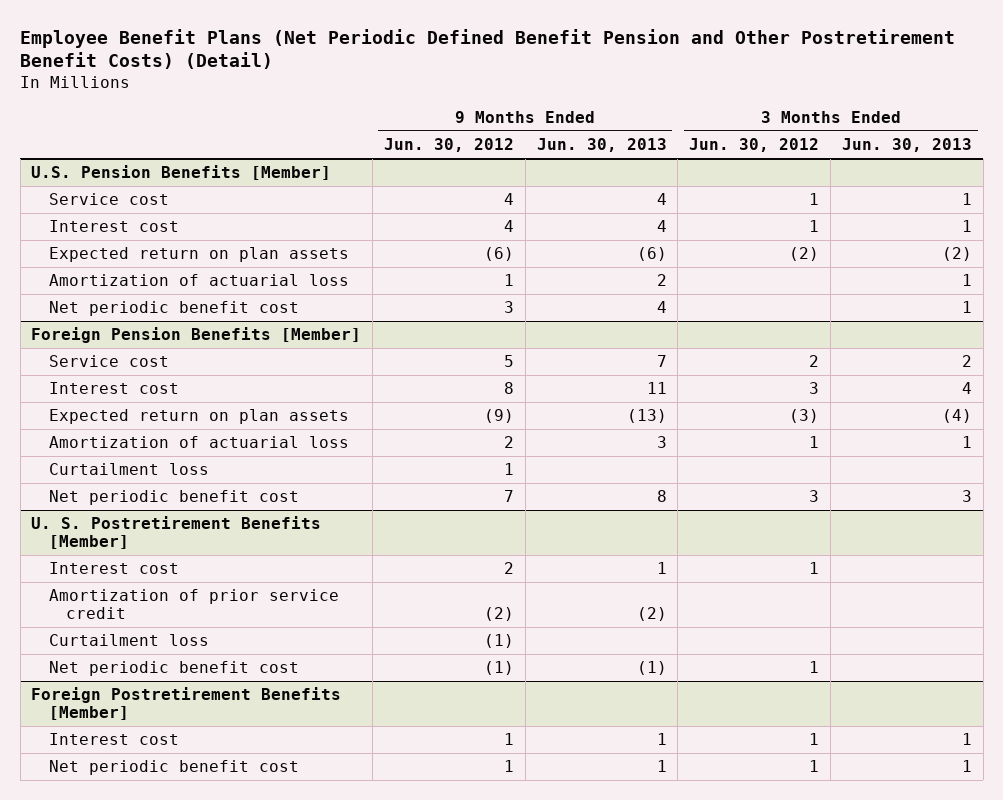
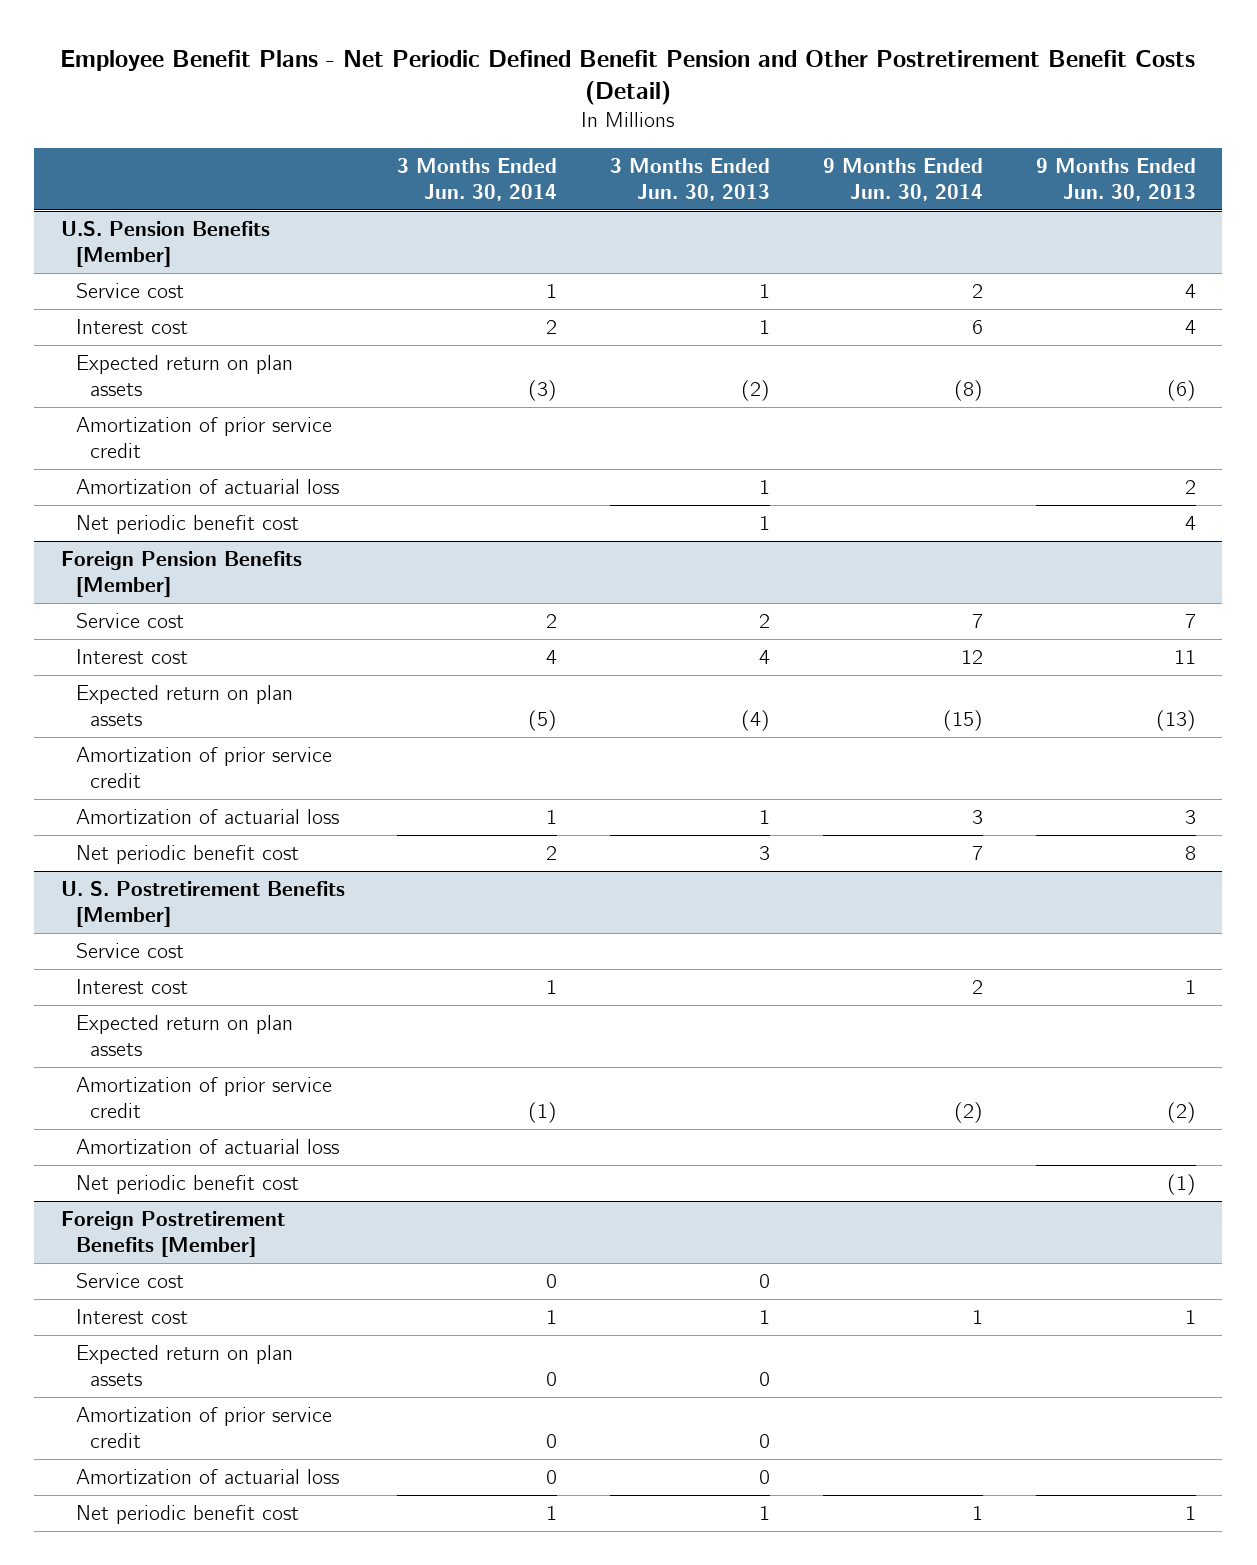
[20,28,956,70] Employee Benefit Plans (Net Periodic Defined Benefit Pension and Other Postretirement Benefit Costs) (Detail) -> [60,49,1196,106] Employee Benefit Plans - Net Periodic Defined Benefit Pension and Other Postretirement Benefit Costs (Detail)
[384,137,515,152] Jun. 30, 2012 -> none
[689,137,820,152] Jun. 30, 2012 -> none
none -> [397,158,558,201] 3 Months Ended Jun. 30, 2014
none -> [823,158,984,201] 9 Months Ended Jun. 30, 2014
none -> [75,417,332,458] Amortization of prior service credit
none -> [75,747,332,788] Amortization of prior service credit
[48,463,209,476] Curtailment loss -> none
none -> [75,943,184,959] Service cost
none -> [75,1015,293,1056] Expected return on plan assets
[48,634,209,647] Curtailment loss -> none
none -> [75,1139,339,1155] Amortization of actuarial loss
none -> [75,1273,184,1289] Service cost
none -> [75,1345,293,1386] Expected return on plan assets
none -> [75,1407,332,1448] Amortization of prior service credit
none -> [75,1469,339,1485] Amortization of actuarial loss

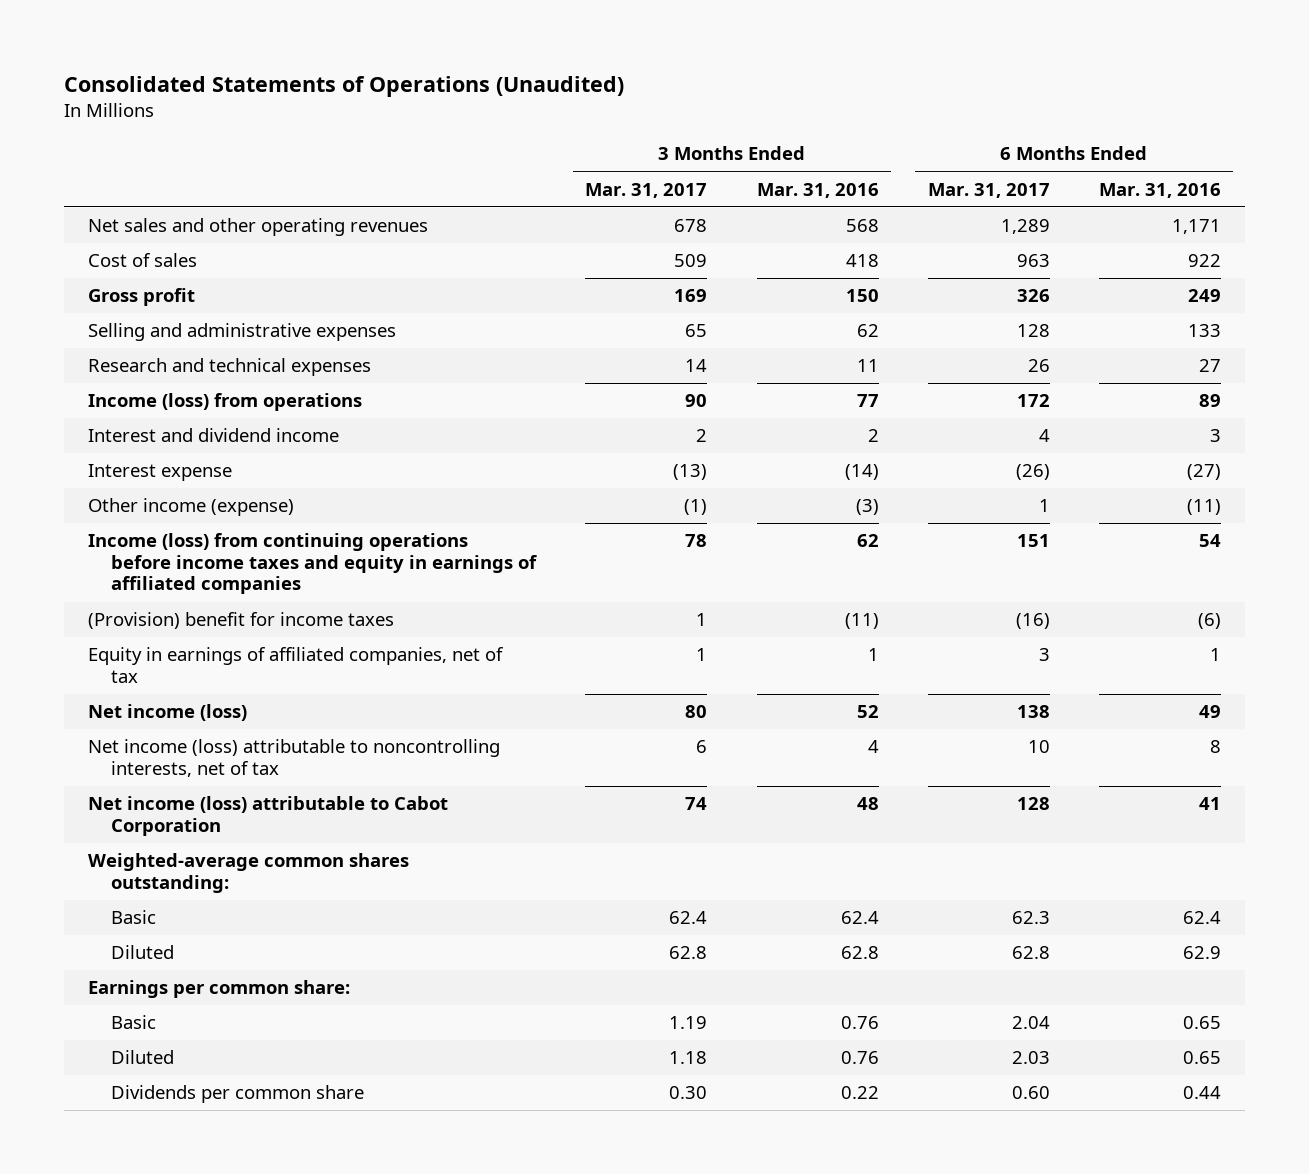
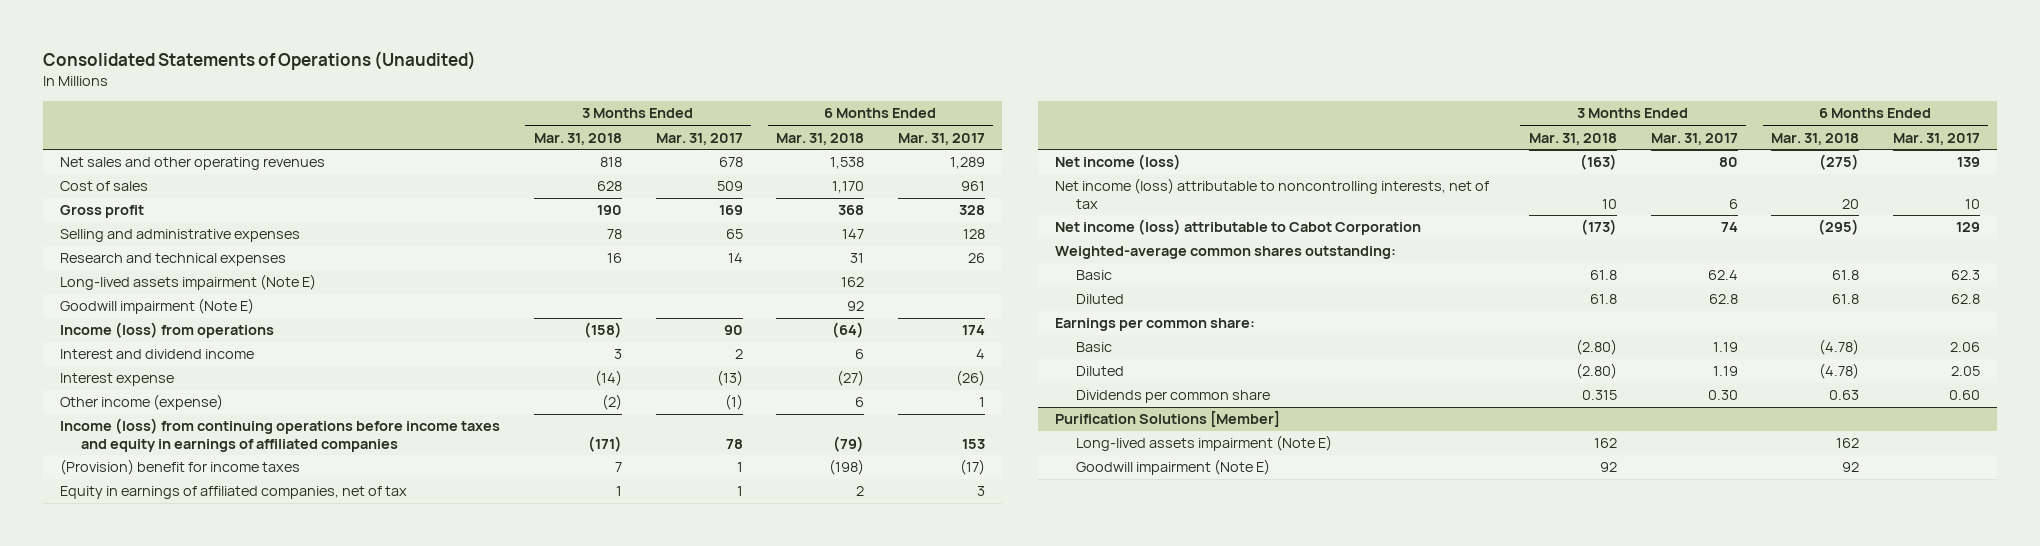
[756,182,879,198] Mar. 31, 2016 -> none
[1098,182,1221,198] Mar. 31, 2016 -> none
none -> [533,132,622,145] Mar. 31, 2018
none -> [776,132,865,145] Mar. 31, 2018
[1016,254,1050,268] 963 -> [960,181,985,192] 961
[1016,289,1050,303] 326 -> [958,205,985,216] 328
none -> [60,274,317,291] Long-lived assets impairment (Note E)
none -> [60,298,255,315] Goodwill impairment (Note E)
[1016,394,1050,408] 172 -> [961,325,985,336] 174
[1016,534,1050,548] 151 -> [961,438,985,449] 153
[1015,613,1050,630] (16) -> [959,459,985,476] (17)
[1016,705,1050,719] 138 -> [1956,157,1980,168] 139
[1016,797,1050,811] 128 -> [1955,222,1980,233] 129
[1011,1016,1050,1030] 2.04 -> [1949,342,1980,353] 2.06
[669,1051,708,1065] 1.18 -> [1712,366,1738,377] 1.19
[1011,1051,1050,1065] 2.03 -> [1950,366,1980,377] 2.05
none -> [1055,411,1281,428] Purification Solutions [Member]
none -> [1076,435,1333,452] Long-lived assets impairment (Note E)
none -> [1076,459,1271,476] Goodwill impairment (Note E)

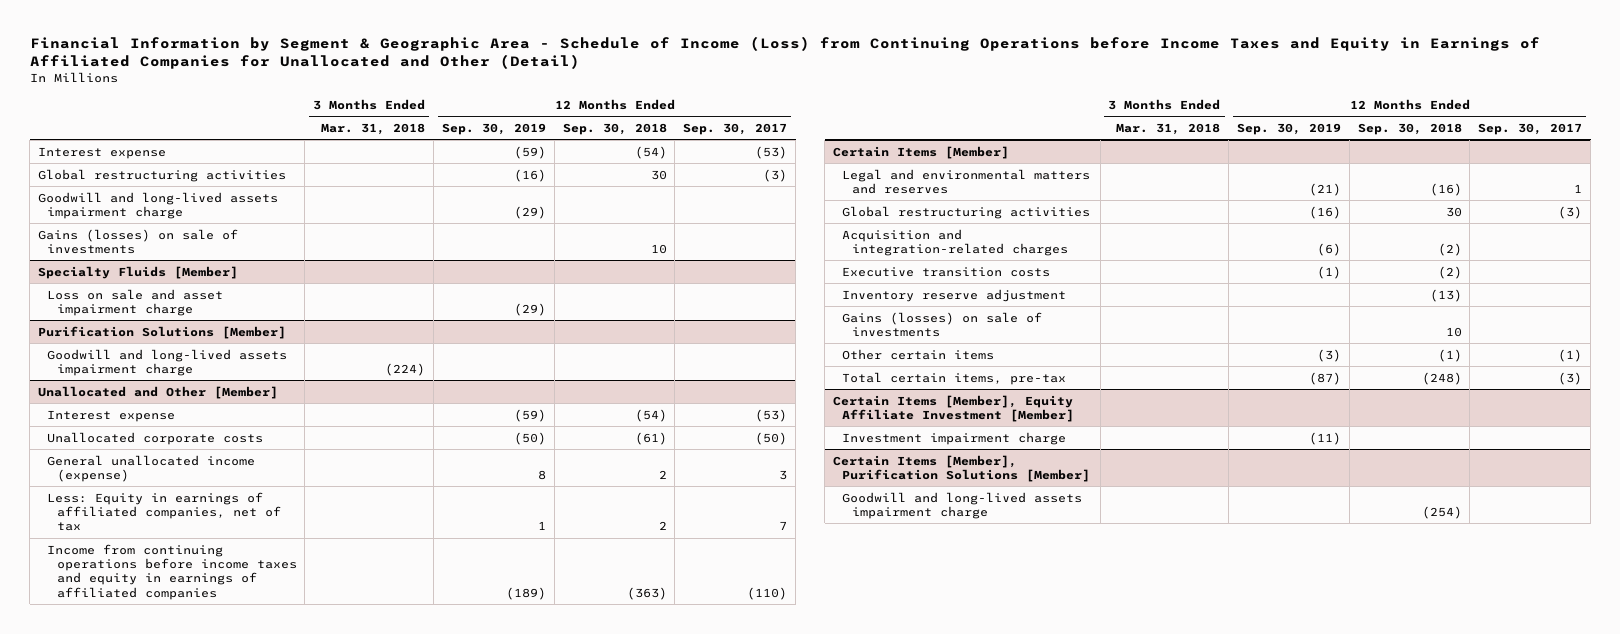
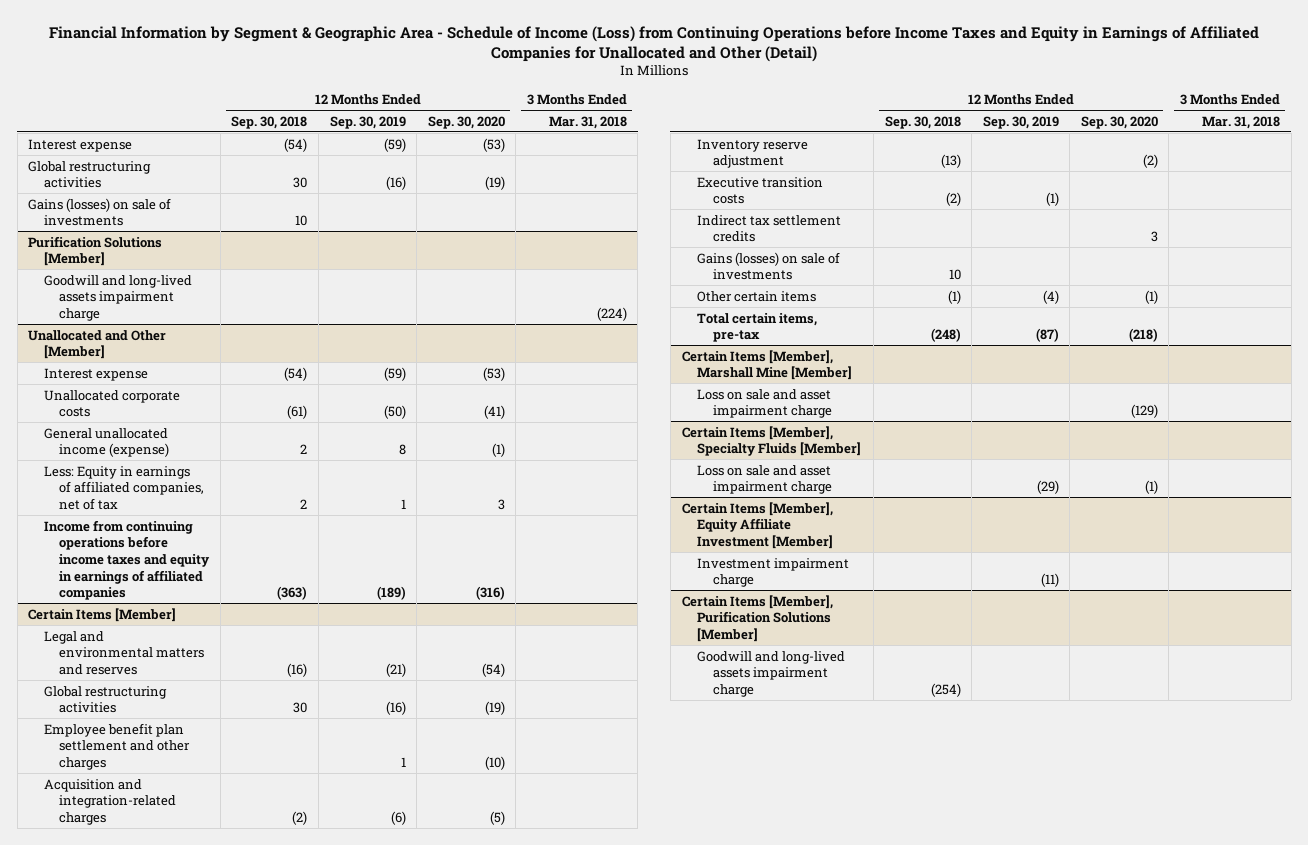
[683,123,788,136] Sep. 30, 2017 -> none
none -> [427,115,505,129] Sep. 30, 2020
[37,191,278,220] Goodwill and long-lived assets impairment charge -> none
[37,265,238,279] Specialty Fluids [Member] -> none
[47,288,224,317] Loss on sale and asset impairment charge -> none
none -> [43,722,191,770] Employee benefit plan settlement and other charges
[842,266,1051,277] Executive transition costs -> [697,176,824,205] Executive transition costs
none -> [697,214,842,243] Indirect tax settlement credits
[1317,348,1342,362] (3) -> [1042,289,1059,304] (4)
none -> [681,349,853,381] Certain Items [Member], Marshall Mine [Member]
none -> [697,388,832,419] Loss on sale and asset impairment charge
none -> [681,425,862,457] Certain Items [Member], Specialty Fluids [Member]
none -> [697,464,832,495] Loss on sale and asset impairment charge

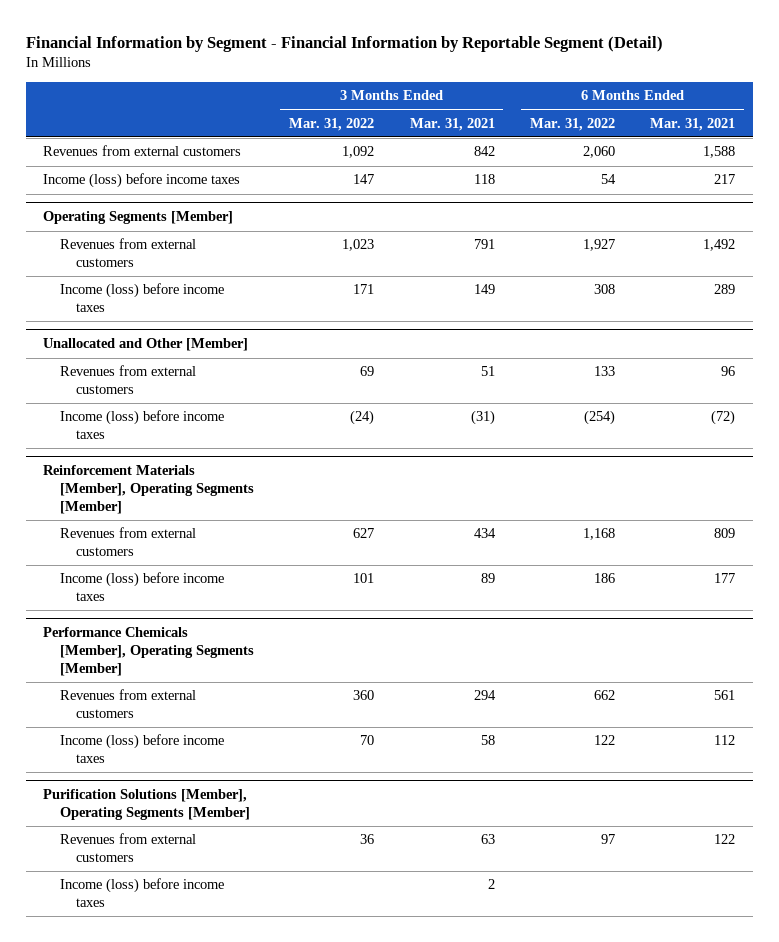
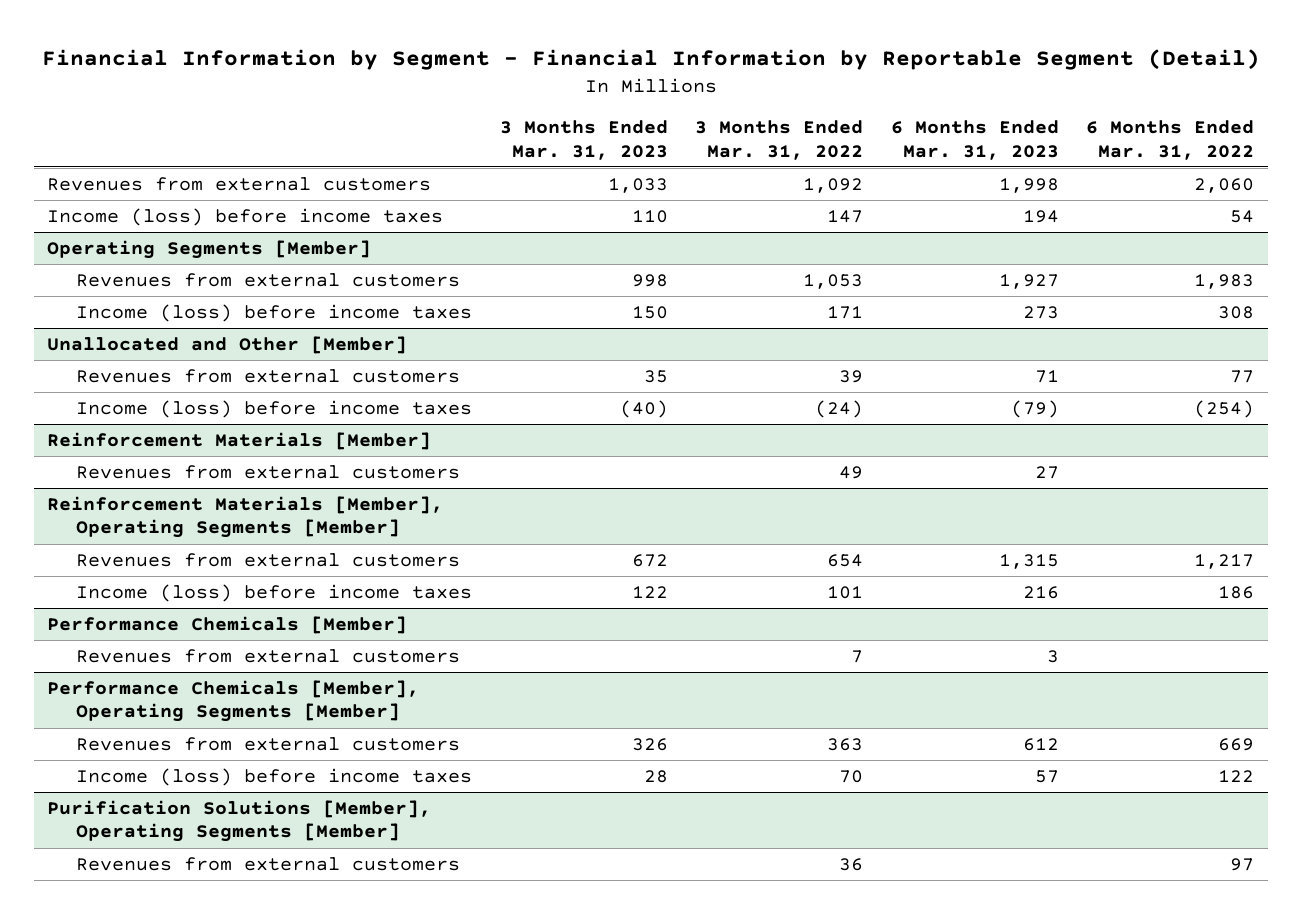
[409,117,495,131] Mar. 31, 2021 -> none
[650,117,736,131] Mar. 31, 2021 -> none
none -> [499,120,668,160] 3 Months Ended Mar. 31, 2023
none -> [890,120,1059,160] 6 Months Ended Mar. 31, 2023
[342,239,375,252] 1,023 -> [803,273,864,289] 1,053
[582,239,615,252] 1,927 -> [1194,273,1255,289] 1,983
[360,366,375,377] 69 -> [839,369,864,383] 39
[593,366,615,377] 133 -> [1230,369,1255,383] 77
none -> [47,431,432,450] Reinforcement Materials [Member]
none -> [75,464,460,479] Revenues from external customers
[353,528,375,539] 627 -> [827,553,864,567] 654
[582,528,615,541] 1,168 -> [1194,553,1255,569] 1,217
none -> [47,615,408,634] Performance Chemicals [Member]
none -> [75,648,460,663] Revenues from external customers
[353,690,375,701] 360 -> [827,737,864,751] 363
[593,690,615,701] 662 -> [1218,737,1255,751] 669
[59,878,224,908] Income (loss) before income taxes -> none

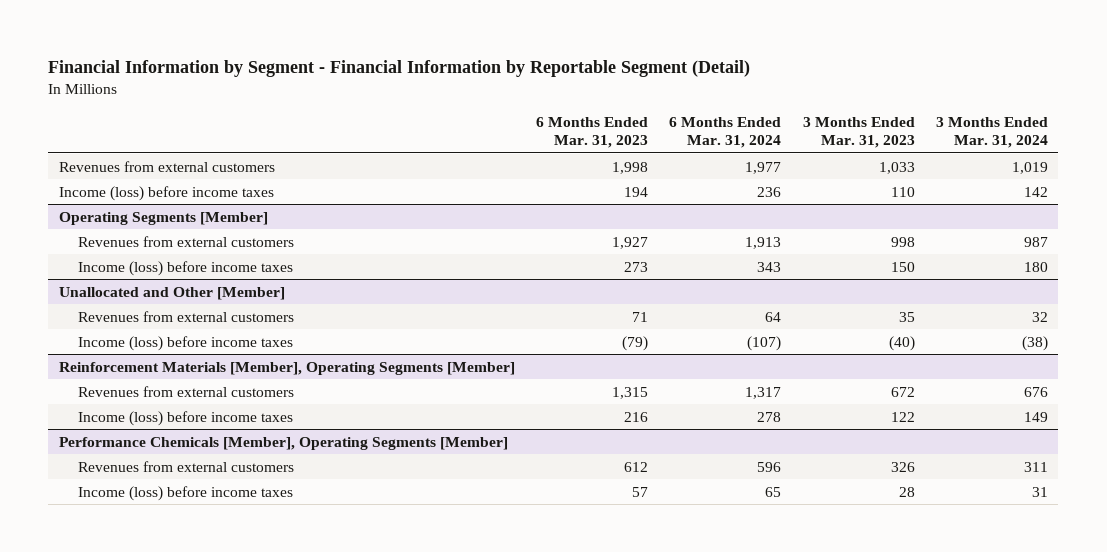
[695,120,864,160] 3 Months Ended Mar. 31, 2022 -> none
[1086,120,1255,160] 6 Months Ended Mar. 31, 2022 -> none
none -> [669,116,782,149] 6 Months Ended Mar. 31, 2024
none -> [935,116,1048,149] 3 Months Ended Mar. 31, 2024
[47,431,432,450] Reinforcement Materials [Member] -> none
[75,464,460,479] Revenues from external customers -> none
[47,615,408,634] Performance Chemicals [Member] -> none
[75,648,460,663] Revenues from external customers -> none
[47,799,432,843] Purification Solutions [Member], Operating Segments [Member] -> none
[75,856,460,871] Revenues from external customers -> none

